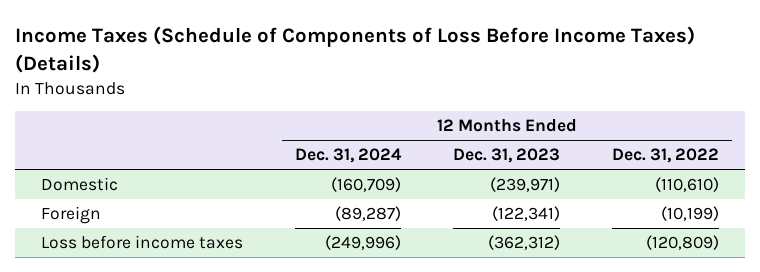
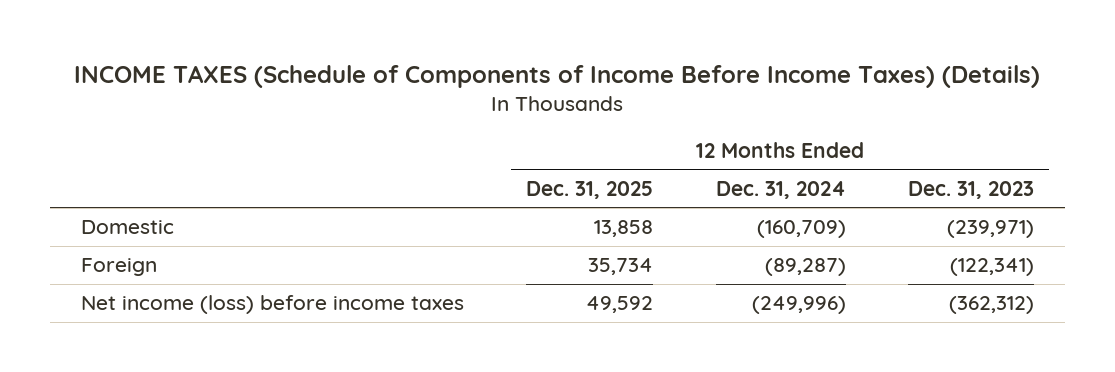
[14,26,695,73] Income Taxes (Schedule of Components of Loss Before Income Taxes) (Details) -> [74,64,1041,88] INCOME TAXES (Schedule of Components of Income Before Income Taxes) (Details)
[612,148,720,164] Dec. 31, 2022 -> none
none -> [526,181,654,200] Dec. 31, 2025
[40,235,243,250] Loss before income taxes -> [81,295,465,315] Net income (loss) before income taxes

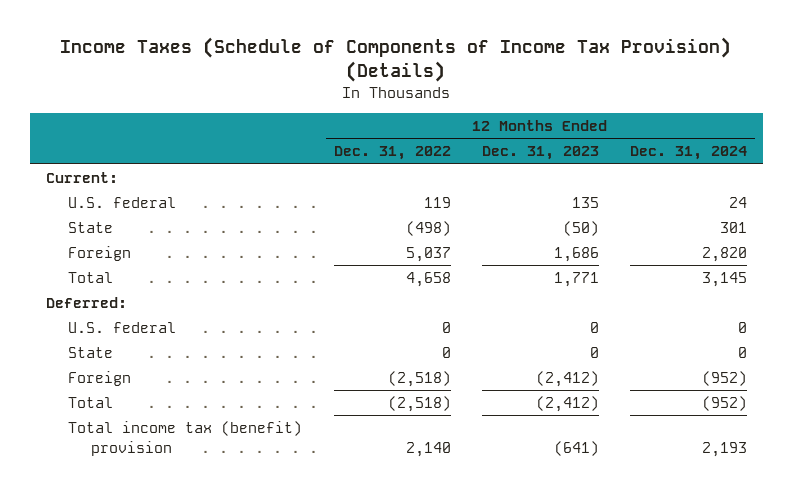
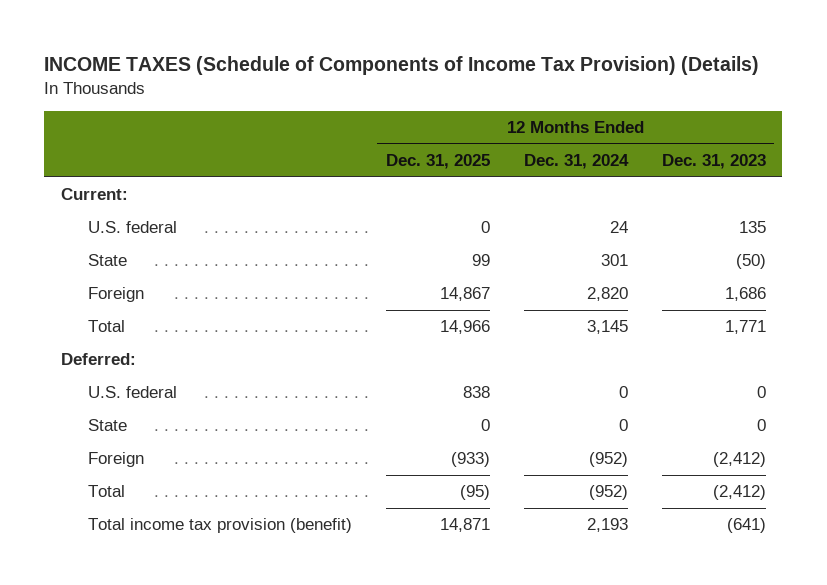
[60,37,732,83] Income Taxes (Schedule of Components of Income Tax Provision) (Details) -> [44,55,760,75] INCOME TAXES (Schedule of Components of Income Tax Provision) (Details)
[333,146,451,161] Dec. 31, 2022 -> none
none -> [385,154,490,170] Dec. 31, 2025
[68,421,303,456] Total income tax (benefit) provision -> [87,518,352,534] Total income tax provision (benefit)

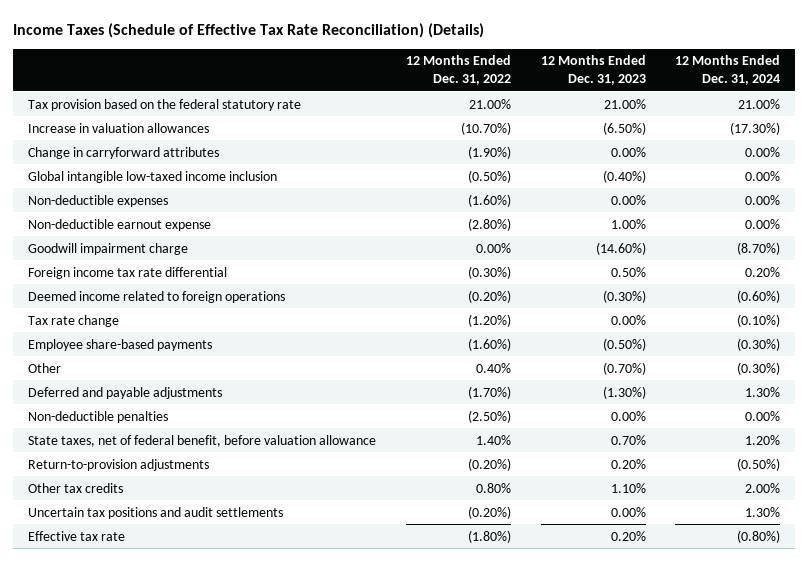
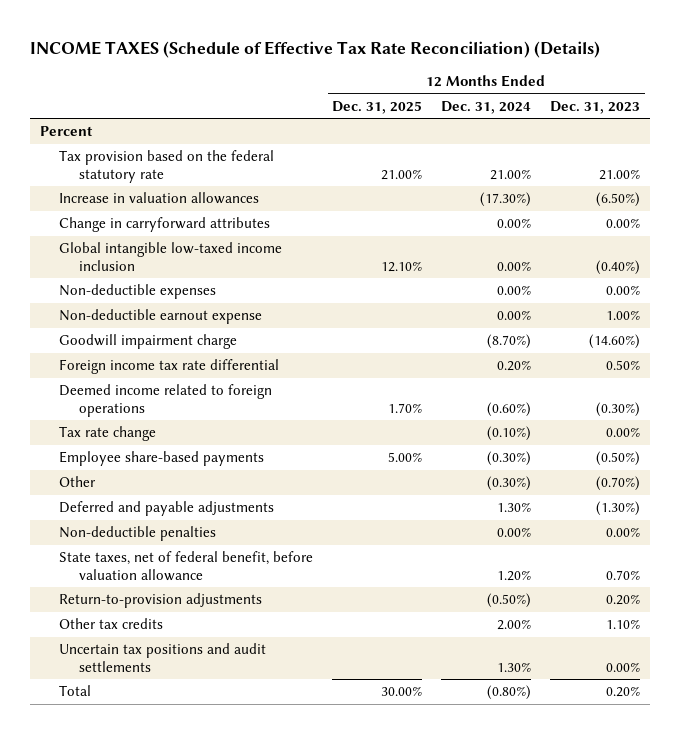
[12,22,484,38] Income Taxes (Schedule of Effective Tax Rate Reconciliation) (Details) -> [30,40,601,58] INCOME TAXES (Schedule of Effective Tax Rate Reconciliation) (Details)
[405,55,511,86] 12 Months Ended Dec. 31, 2022 -> none
none -> [332,100,423,114] Dec. 31, 2025
none -> [39,126,93,137] Percent
[27,530,125,541] Effective tax rate -> [59,685,92,697] Total

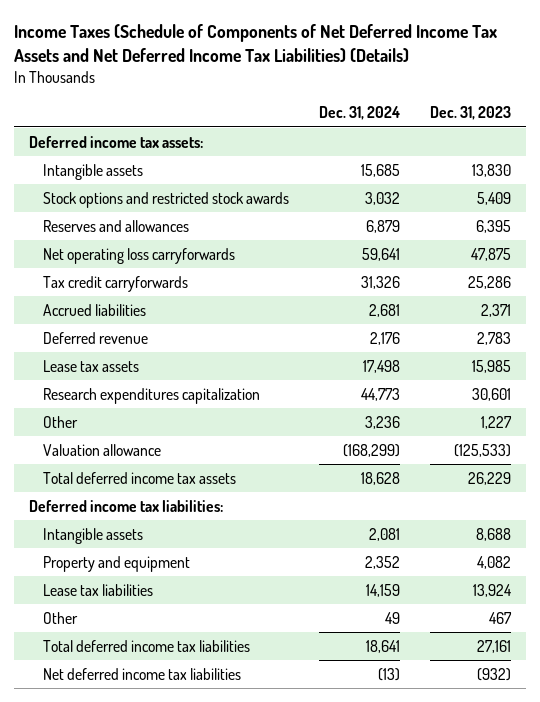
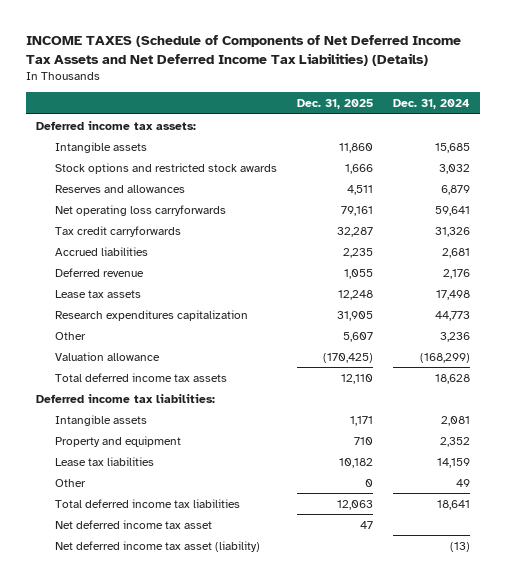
[14,24,498,63] Income Taxes (Schedule of Components of Net Deferred Income Tax Assets and Net Deferred Income Tax Liabilities) (Details) -> [25,34,461,66] INCOME TAXES (Schedule of Components of Net Deferred Income Tax Assets and Net Deferred Income Tax Liabilities) (Details)
[429,106,511,121] Dec. 31, 2023 -> none
none -> [296,99,373,110] Dec. 31, 2025
none -> [54,519,212,529] Net deferred income tax asset
[42,667,241,680] Net deferred income tax liabilities -> [54,540,260,552] Net deferred income tax asset (liability)

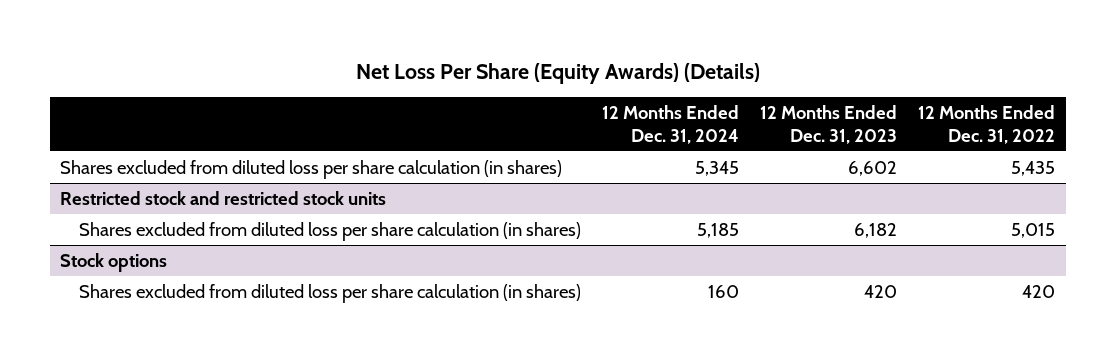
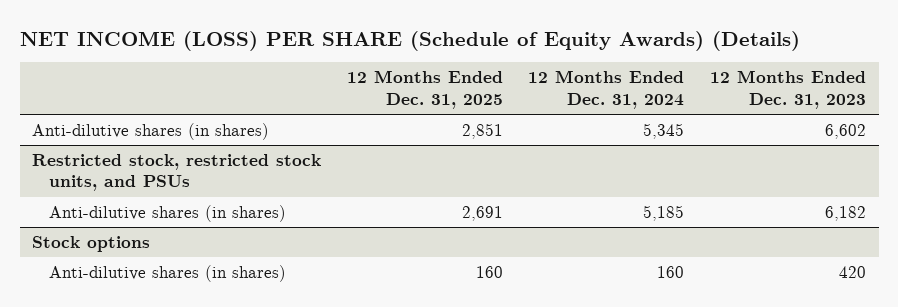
[355,62,760,84] Net Loss Per Share (Equity Awards) (Details) -> [19,30,800,51] NET INCOME (LOSS) PER SHARE (Schedule of Equity Awards) (Details)
[918,105,1056,144] 12 Months Ended Dec. 31, 2022 -> none
none -> [346,70,503,109] 12 Months Ended Dec. 31, 2025
[60,160,563,180] Shares excluded from diluted loss per share calculation (in shares) -> [32,122,270,140] Anti-dilutive shares (in shares)
[60,191,387,206] Restricted stock and restricted stock units -> [32,153,322,192] Restricted stock, restricted stock units, and PSUs
[78,222,581,242] Shares excluded from diluted loss per share calculation (in shares) -> [48,204,286,222] Anti-dilutive shares (in shares)
[78,284,581,304] Shares excluded from diluted loss per share calculation (in shares) -> [48,264,286,282] Anti-dilutive shares (in shares)

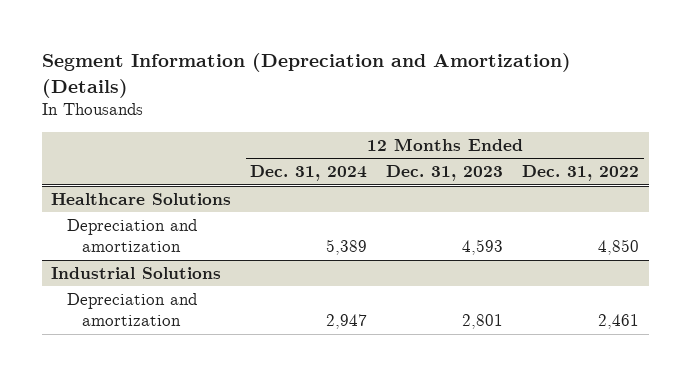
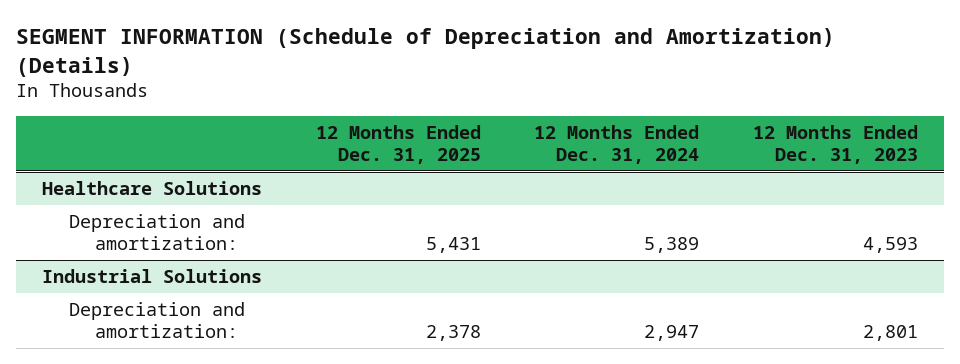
[41,53,571,99] Segment Information (Depreciation and Amortization) (Details) -> [15,28,835,77] SEGMENT INFORMATION (Schedule of Depreciation and Amortization) (Details)
[522,165,640,182] Dec. 31, 2022 -> none
none -> [315,124,481,165] 12 Months Ended Dec. 31, 2025
[66,218,197,253] Depreciation and amortization -> [68,214,245,251] Depreciation and amortization:
[66,292,197,327] Depreciation and amortization -> [68,302,245,339] Depreciation and amortization:

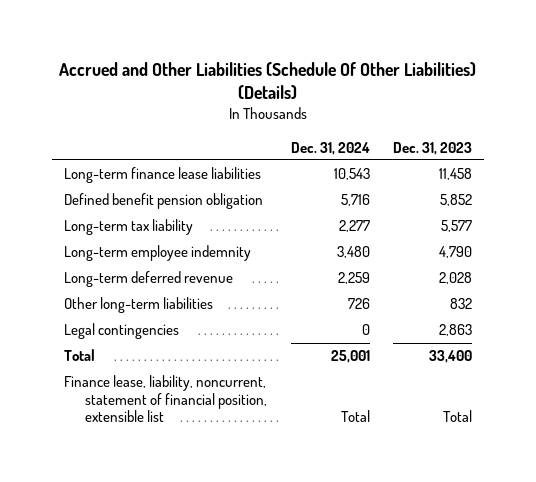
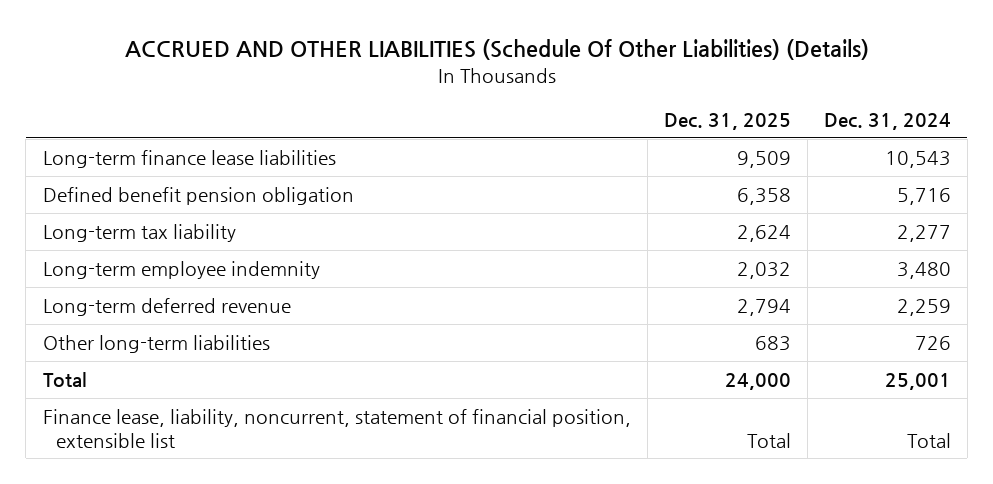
[58,61,476,99] Accrued and Other Liabilities (Schedule Of Other Liabilities) (Details) -> [124,38,869,60] ACCRUED AND OTHER LIABILITIES (Schedule Of Other Liabilities) (Details)
[392,141,472,155] Dec. 31, 2023 -> none
none -> [663,113,791,131] Dec. 31, 2025
[63,323,179,340] Legal contingencies -> none

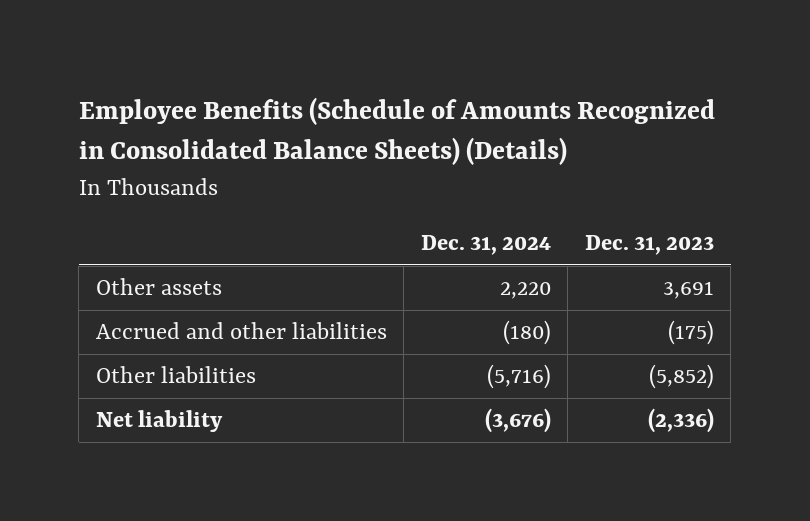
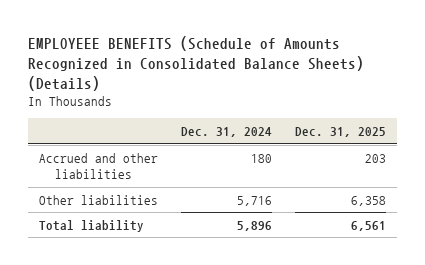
[78,97,715,166] Employee Benefits (Schedule of Amounts Recognized in Consolidated Balance Sheets) (Details) -> [27,35,364,91] EMPLOYEEE BENEFITS (Schedule of Amounts Recognized in Consolidated Balance Sheets) (Details)
[584,234,714,255] Dec. 31, 2023 -> none
none -> [294,127,386,138] Dec. 31, 2025
[95,278,222,296] Other assets -> none
[502,320,551,346] (180) -> [250,153,272,163] 180
[486,364,551,390] (5,716) -> [236,195,272,206] 5,716
[95,410,223,433] Net liability -> [39,219,145,232] Total liability
[484,408,551,434] (3,676) -> [236,220,272,231] 5,896

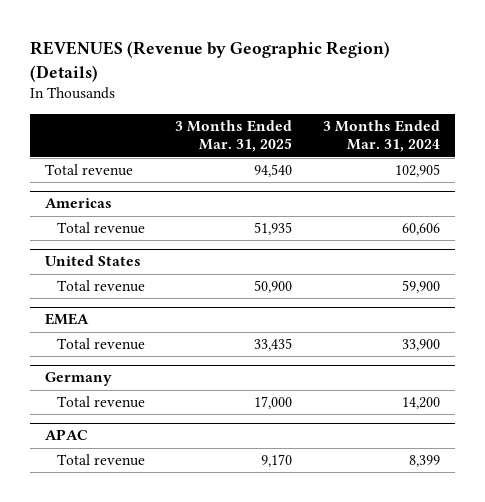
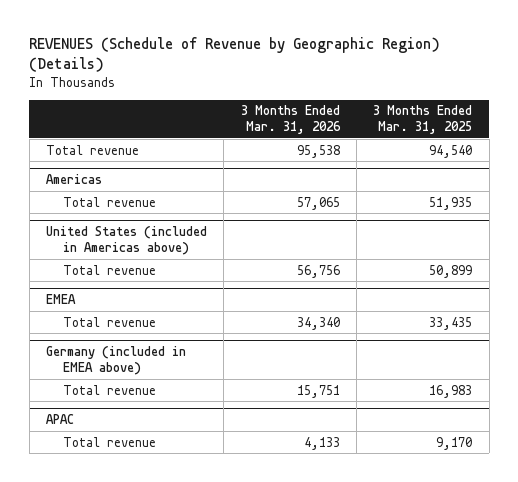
[30,40,391,82] REVENUES (Revenue by Geographic Region) (Details) -> [29,37,441,73] REVENUES (Schedule of Revenue by Geographic Region) (Details)
[322,119,440,153] 3 Months Ended Mar. 31, 2024 -> none
none -> [240,105,341,135] 3 Months Ended Mar. 31, 2026
[45,255,142,267] United States -> [45,226,207,256] United States (included in Americas above)
[254,280,293,294] 50,900 -> [429,264,473,278] 50,899
[45,372,113,387] Germany -> [45,346,186,376] Germany (included in EMEA above)
[254,396,293,410] 17,000 -> [429,384,473,398] 16,983

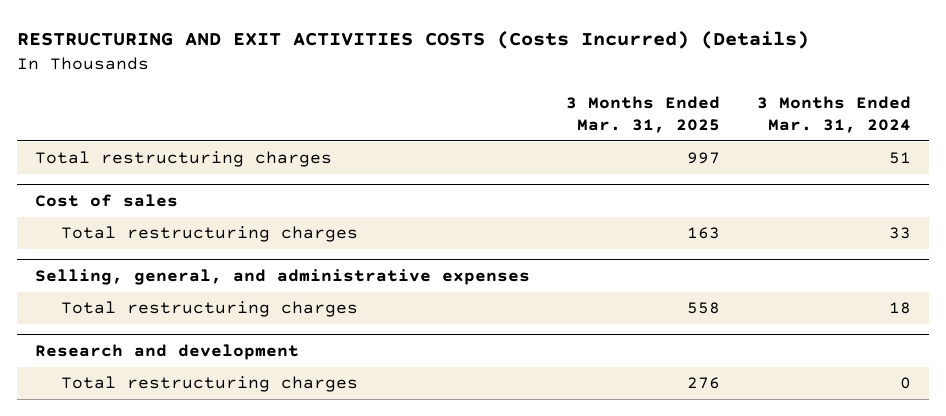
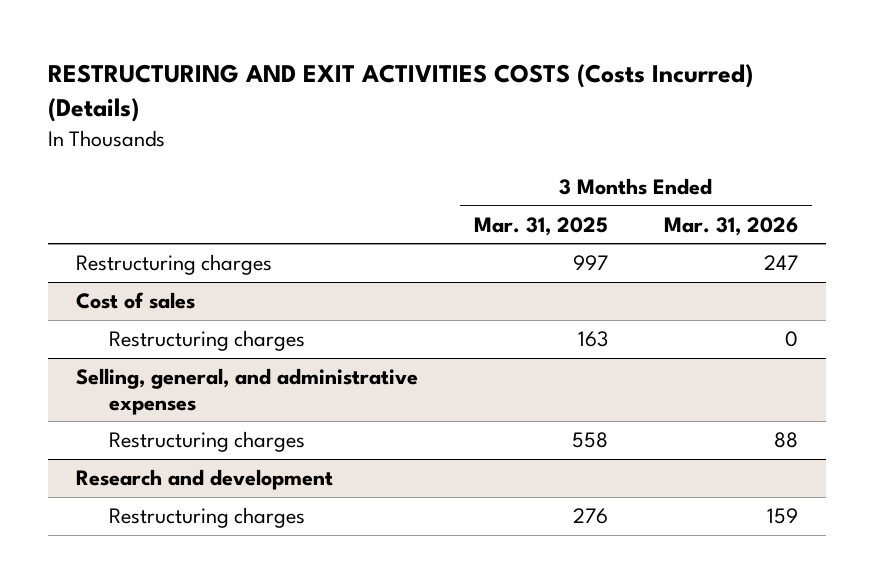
[756,96,911,134] 3 Months Ended Mar. 31, 2024 -> none
none -> [663,216,798,236] Mar. 31, 2026
[35,151,333,168] Total restructuring charges -> [75,254,272,276] Restructuring charges
[60,226,358,243] Total restructuring charges -> [108,330,305,352] Restructuring charges
[60,301,358,318] Total restructuring charges -> [108,431,305,453] Restructuring charges
[60,376,358,393] Total restructuring charges -> [108,507,305,529] Restructuring charges

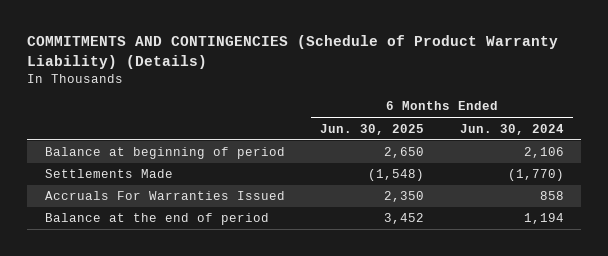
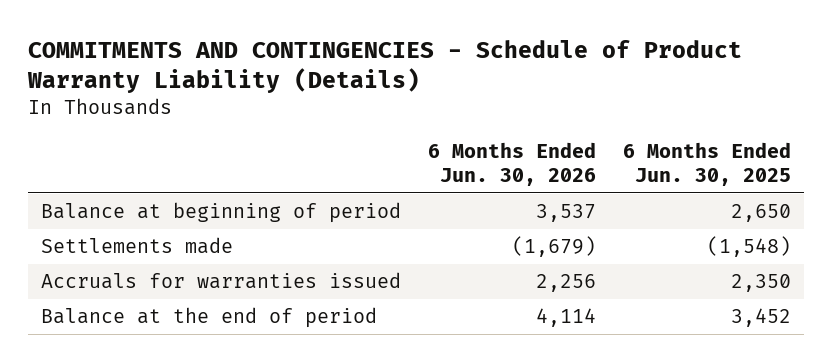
[26,35,558,69] COMMITMENTS AND CONTINGENCIES (Schedule of Product Warranty Liability) (Details) -> [26,39,742,94] COMMITMENTS AND CONTINGENCIES - Schedule of Product Warranty Liability (Details)
[459,123,564,135] Jun. 30, 2024 -> none
none -> [427,142,596,187] 6 Months Ended Jun. 30, 2026
[44,169,173,179] Settlements Made -> [40,237,233,255] Settlements made
[44,191,285,201] Accruals For Warranties Issued -> [40,272,401,290] Accruals for warranties issued

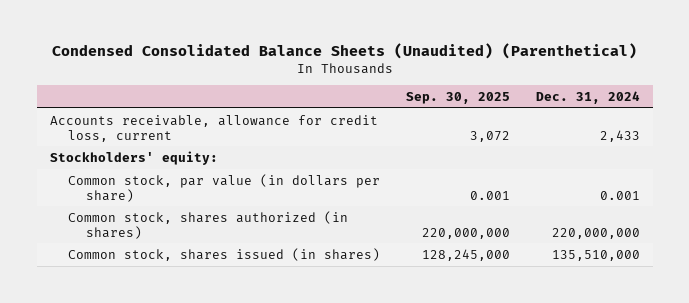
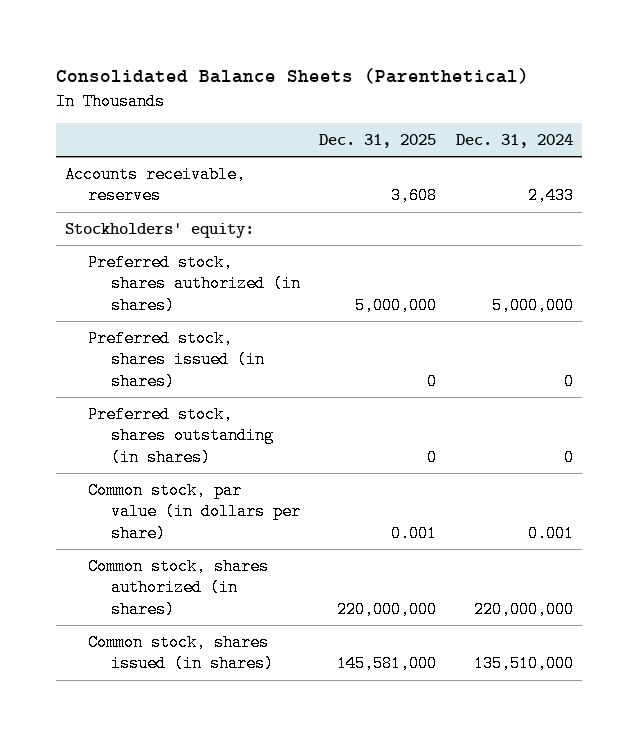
[51,43,637,60] Condensed Consolidated Balance Sheets (Unaudited) (Parenthetical) -> [55,68,529,85] Consolidated Balance Sheets (Parenthetical)
[405,91,510,104] Sep. 30, 2025 -> none
none -> [319,133,437,148] Dec. 31, 2025
[49,114,378,142] Accounts receivable, allowance for credit loss, current -> [65,165,247,205] Accounts receivable, reserves
none -> [87,253,301,314] Preferred stock, shares authorized (in shares)
none -> [87,329,265,390] Preferred stock, shares issued (in shares)
none -> [87,405,274,466] Preferred stock, shares outstanding (in shares)

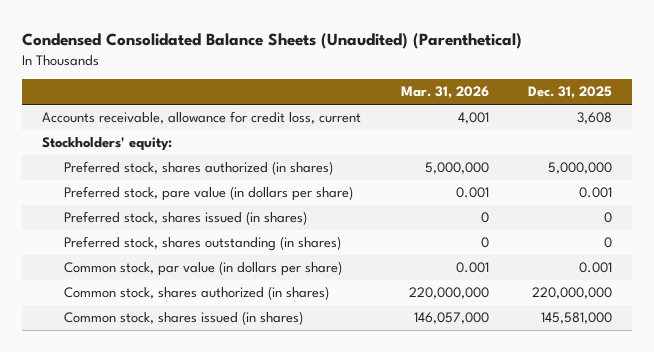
[55,68,529,85] Consolidated Balance Sheets (Parenthetical) -> [22,32,523,49] Condensed Consolidated Balance Sheets (Unaudited) (Parenthetical)
[455,133,573,148] Dec. 31, 2024 -> none
none -> [400,86,489,100] Mar. 31, 2026
[65,165,247,205] Accounts receivable, reserves -> [41,111,361,125] Accounts receivable, allowance for credit loss, current
none -> [64,186,354,202] Preferred stock, pare value (in dollars per share)

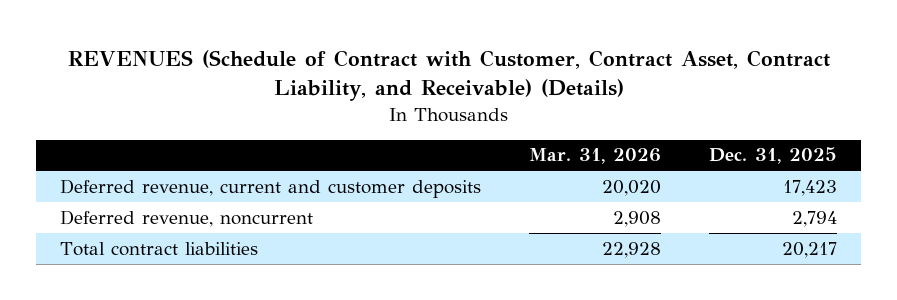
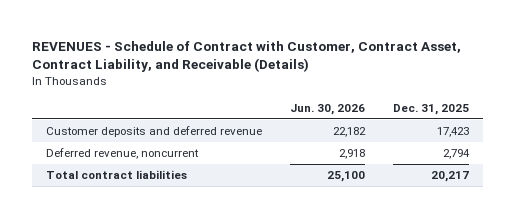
[67,49,830,102] REVENUES (Schedule of Contract with Customer, Contract Asset, Contract Liability, and Receivable) (Details) -> [32,40,462,72] REVENUES - Schedule of Contract with Customer, Contract Asset, Contract Liability, and Receivable (Details)
[529,148,662,165] Mar. 31, 2026 -> none
none -> [289,103,365,115] Jun. 30, 2026
[60,178,482,198] Deferred revenue, current and customer deposits -> [46,126,263,138] Customer deposits and deferred revenue

